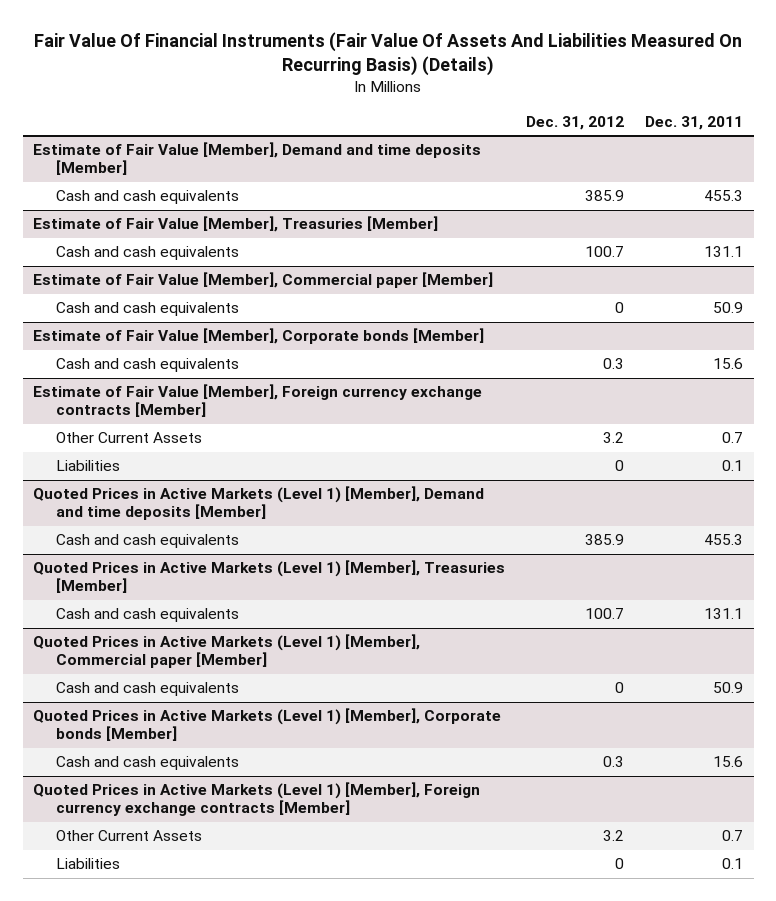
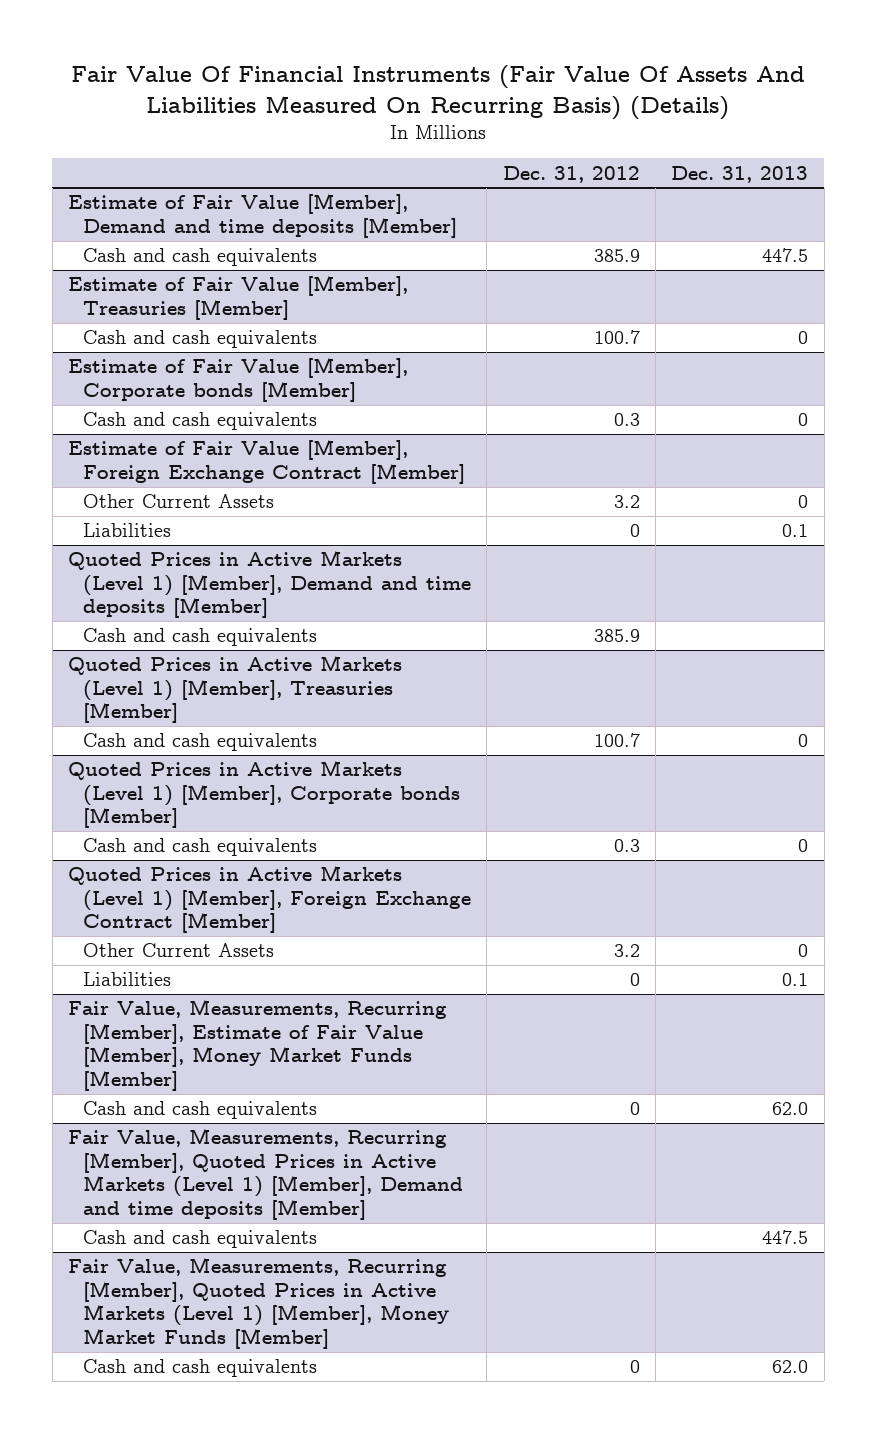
[645,115,744,130] Dec. 31, 2011 -> none
none -> [671,165,809,183] Dec. 31, 2013
[33,272,494,289] Estimate of Fair Value [Member], Commercial paper [Member] -> none
[55,302,239,317] Cash and cash equivalents -> none
[33,384,483,418] Estimate of Fair Value [Member], Foreign currency exchange contracts [Member] -> [68,439,465,484] Estimate of Fair Value [Member], Foreign Exchange Contract [Member]
[33,634,421,669] Quoted Prices in Active Markets (Level 1) [Member], Commercial paper [Member] -> none
[55,682,239,697] Cash and cash equivalents -> none
[33,782,481,817] Quoted Prices in Active Markets (Level 1) [Member], Foreign currency exchange contracts [Member] -> [68,865,471,934] Quoted Prices in Active Markets (Level 1) [Member], Foreign Exchange Contract [Member]
none -> [68,999,448,1091] Fair Value, Measurements, Recurring [Member], Estimate of Fair Value [Member], Money Market Funds [Member]
none -> [82,1101,317,1120] Cash and cash equivalents
none -> [68,1128,463,1220] Fair Value, Measurements, Recurring [Member], Quoted Prices in Active Markets (Level 1) [Member], Demand and time deposits [Member]
none -> [82,1230,317,1249] Cash and cash equivalents
none -> [68,1257,449,1349] Fair Value, Measurements, Recurring [Member], Quoted Prices in Active Markets (Level 1) [Member], Money Market Funds [Member]
none -> [82,1359,317,1378] Cash and cash equivalents

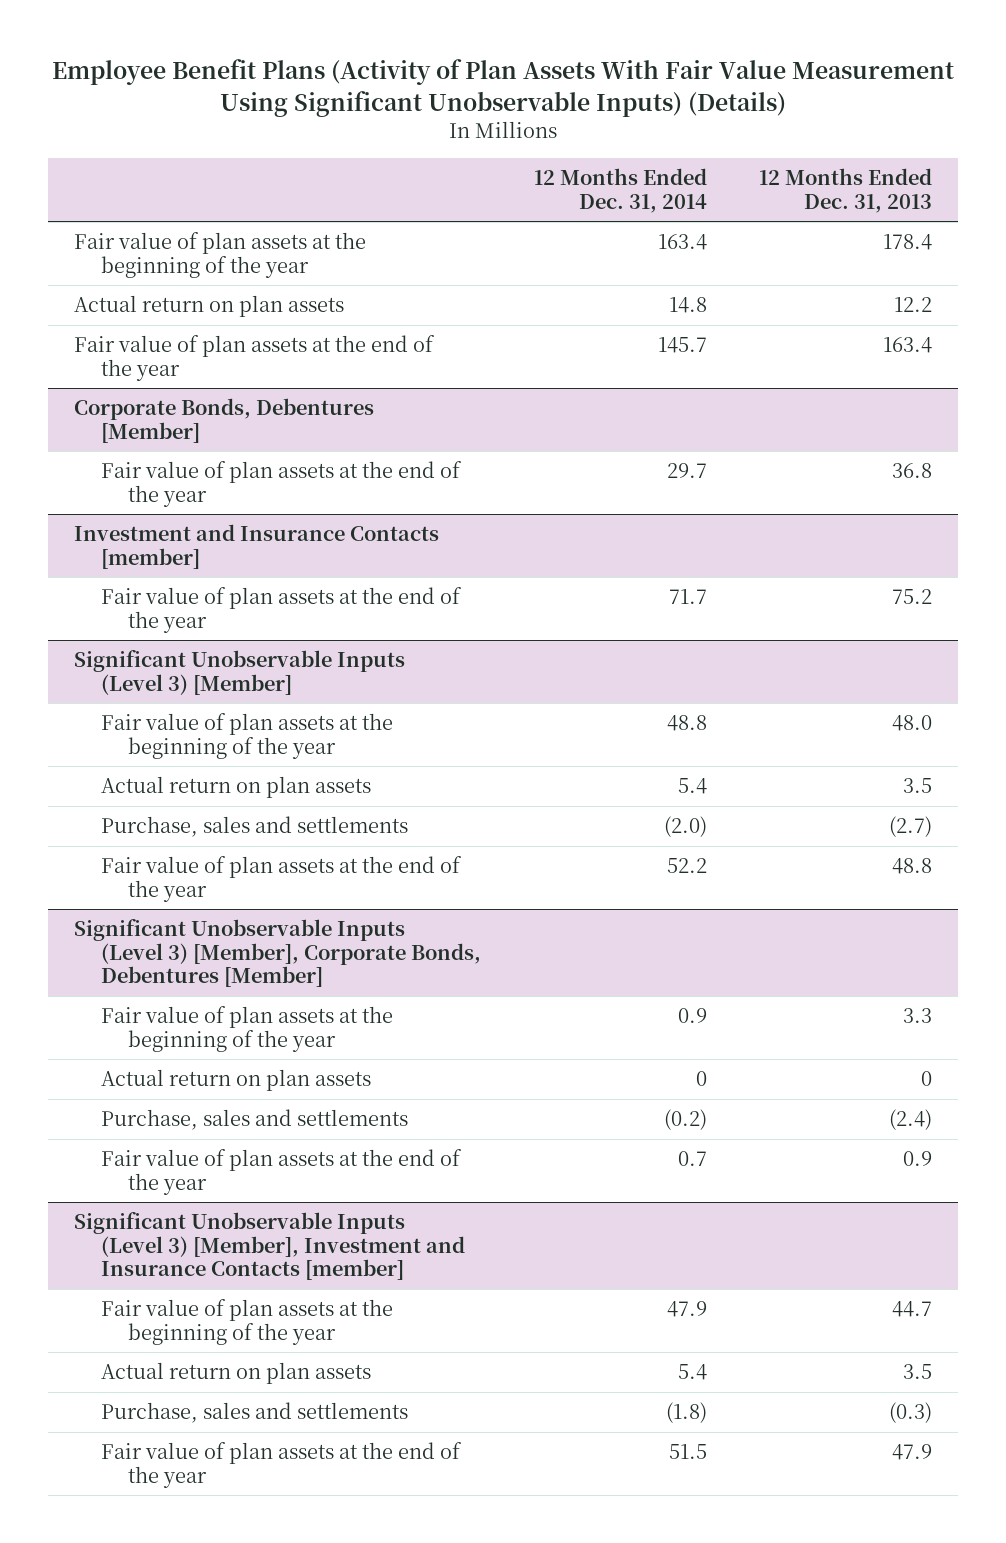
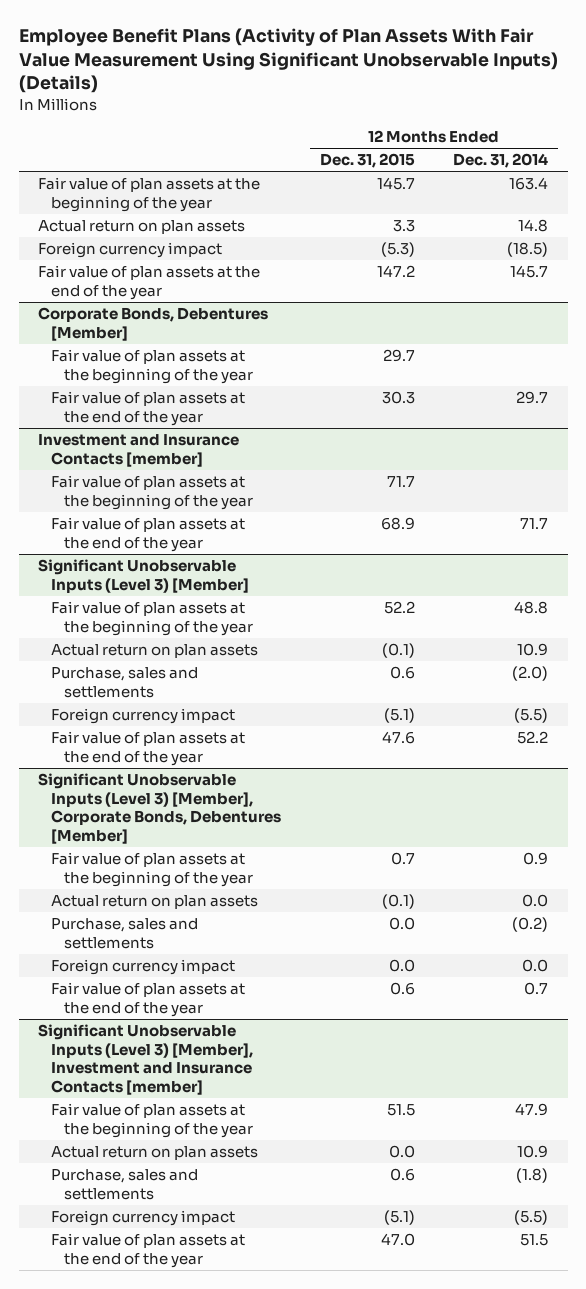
[759,167,933,213] 12 Months Ended Dec. 31, 2013 -> none
none -> [319,153,415,169] Dec. 31, 2015
none -> [37,242,222,259] Foreign currency impact
none -> [50,349,253,384] Fair value of plan assets at the beginning of the year
none -> [50,475,253,510] Fair value of plan assets at the beginning of the year
[677,778,707,795] 5.4 -> [517,643,549,657] 10.9
none -> [50,708,235,725] Foreign currency impact
[695,1071,707,1087] 0 -> [522,894,549,908] 0.0
none -> [50,959,235,976] Foreign currency impact
[677,1364,707,1381] 5.4 -> [517,1145,549,1159] 10.9
none -> [50,1210,235,1227] Foreign currency impact

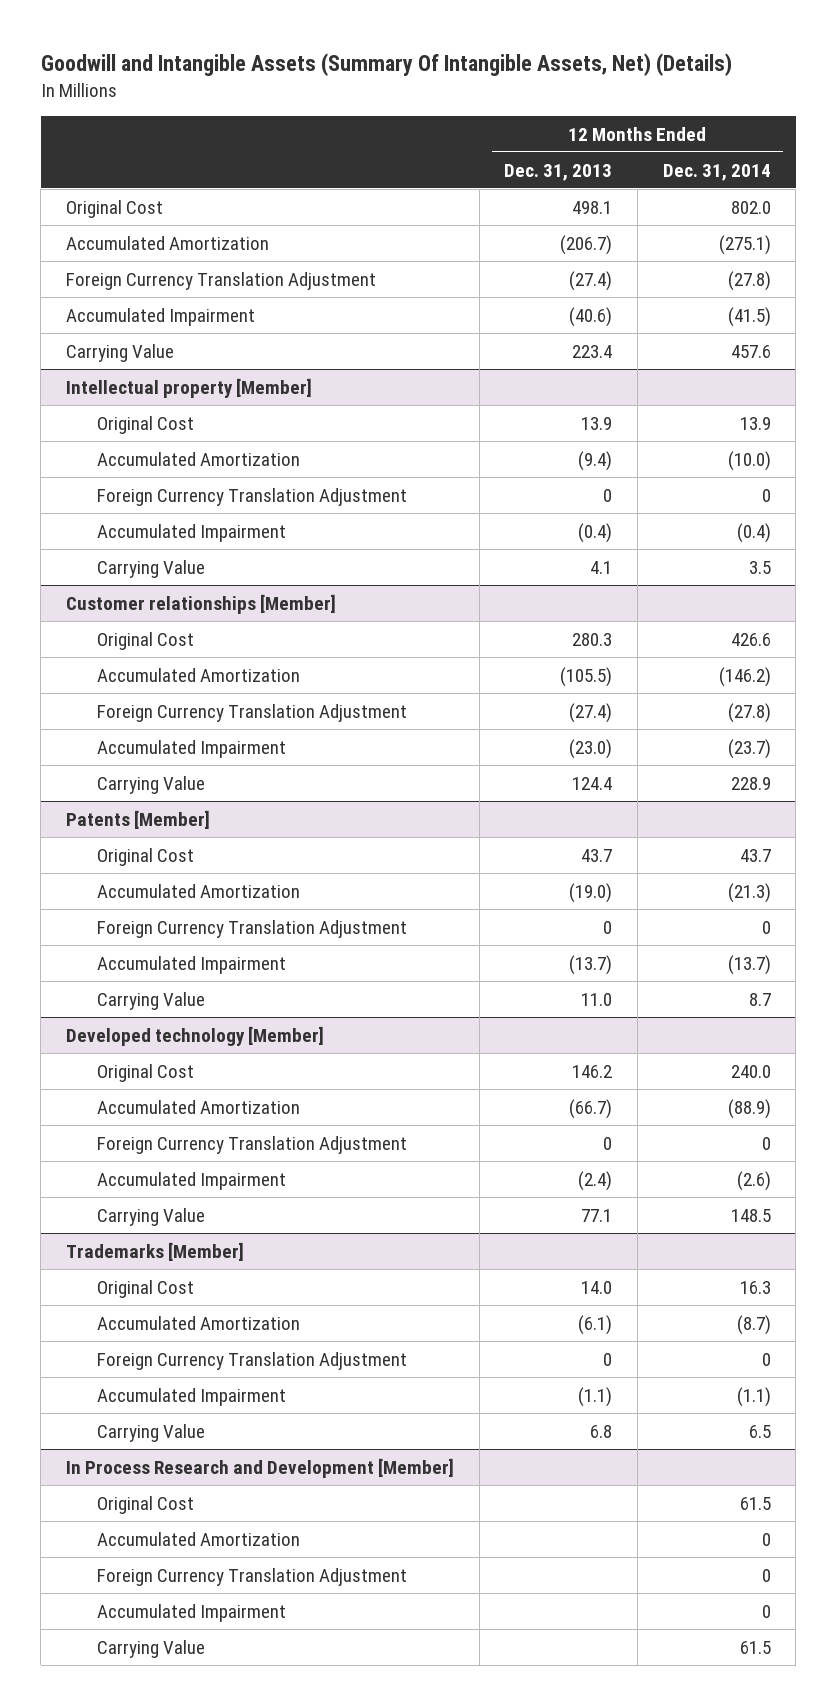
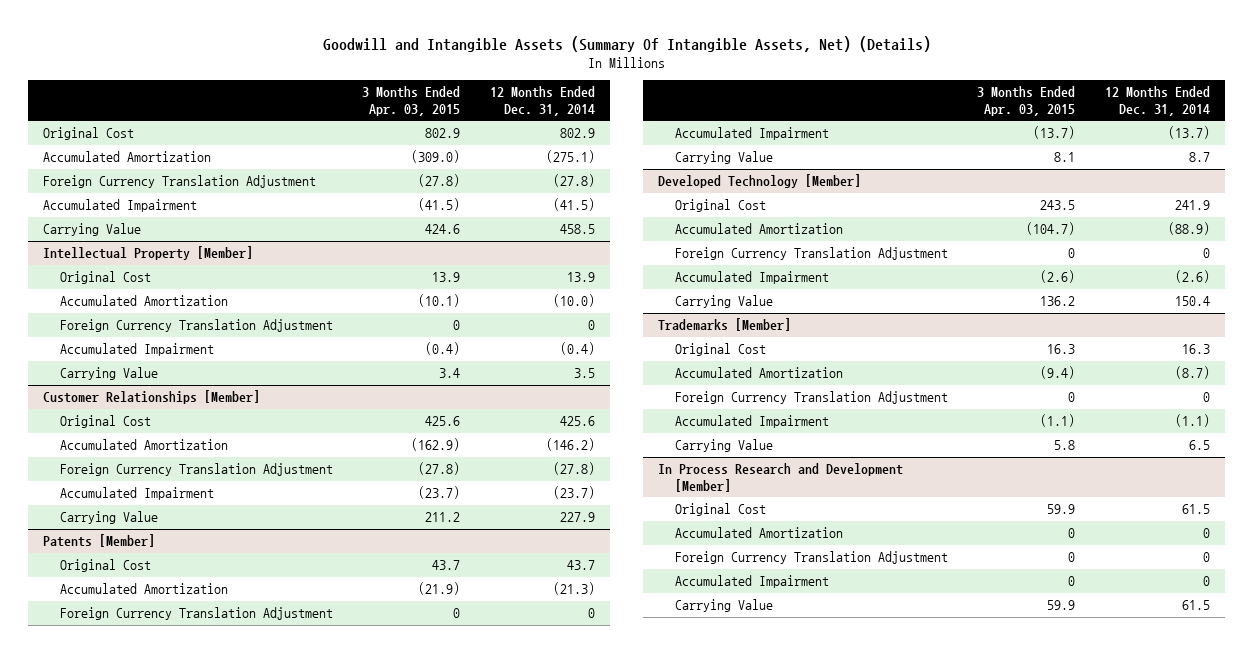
[504,163,613,181] Dec. 31, 2013 -> none
none -> [362,86,461,116] 3 Months Ended Apr. 03, 2015
[730,200,771,214] 802.0 -> [560,128,596,139] 802.9
[730,344,771,358] 457.6 -> [560,224,596,235] 458.5
[66,377,313,398] Intellectual property [Member] -> [43,246,254,261] Intellectual Property [Member]
[66,593,337,614] Customer relationships [Member] -> [43,390,261,405] Customer Relationships [Member]
[730,632,771,646] 426.6 -> [560,416,596,427] 425.6
[730,776,771,790] 228.9 -> [560,512,596,523] 227.9
[66,1025,325,1046] Developed technology [Member] -> [658,174,862,189] Developed Technology [Member]
[730,1064,771,1078] 240.0 -> [1175,200,1211,211] 241.9
[730,1208,771,1222] 148.5 -> [1175,296,1211,307] 150.4

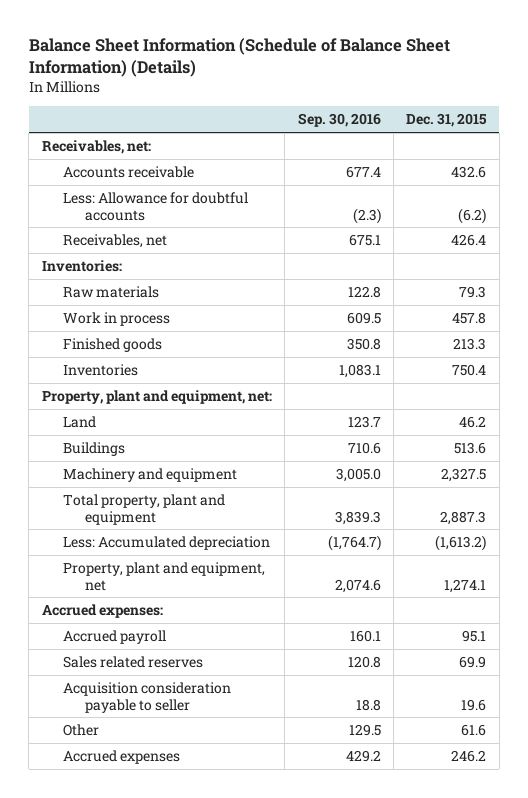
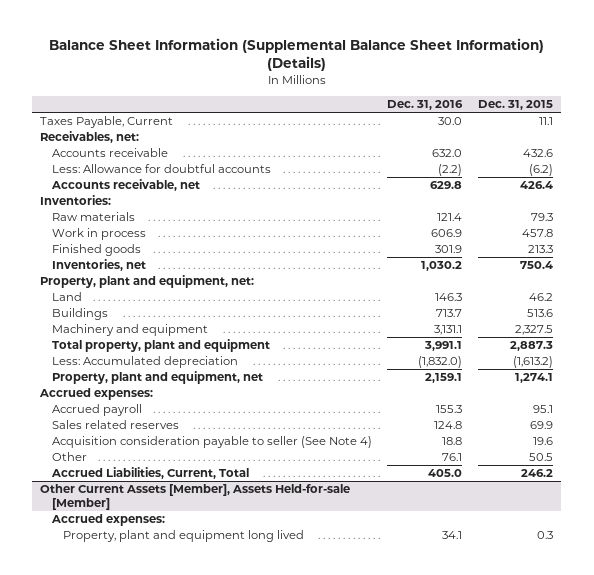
[28,37,450,77] Balance Sheet Information (Schedule of Balance Sheet Information) (Details) -> [48,38,544,72] Balance Sheet Information (Supplemental Balance Sheet Information) (Details)
[297,113,381,128] Sep. 30, 2016 -> none
none -> [387,100,464,111] Dec. 31, 2016
none -> [40,116,174,129] Taxes Payable, Current
[63,234,168,249] Receivables, net -> [50,179,200,192] Accounts receivable, net
[63,364,139,377] Inventories -> [51,259,146,272] Inventories, net
[63,682,232,713] Acquisition consideration payable to seller -> [51,436,372,449] Acquisition consideration payable to seller (See Note 4)
[461,724,487,737] 61.6 -> [529,453,554,462] 50.5
[63,750,181,765] Accrued expenses -> [50,467,249,480] Accrued Liabilities, Current, Total
none -> [40,484,351,510] Other Current Assets [Member], Assets Held-for-sale [Member]
none -> [50,514,165,527] Accrued expenses:
none -> [62,530,304,543] Property, plant and equipment long lived

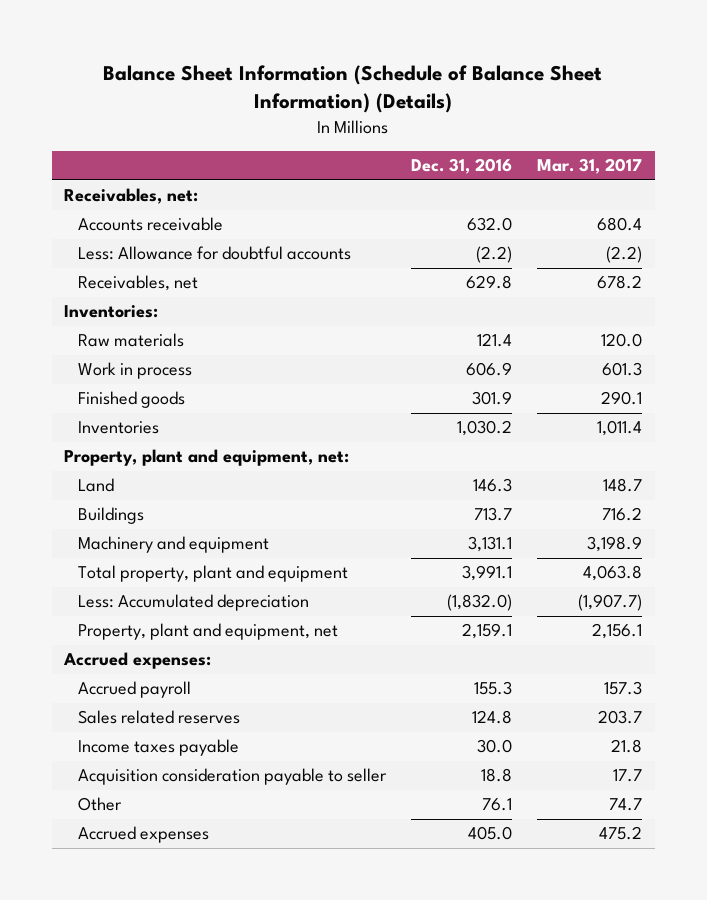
[48,38,544,72] Balance Sheet Information (Supplemental Balance Sheet Information) (Details) -> [103,65,603,114] Balance Sheet Information (Schedule of Balance Sheet Information) (Details)
[478,100,554,111] Dec. 31, 2015 -> none
none -> [537,158,643,175] Mar. 31, 2017
[40,116,174,129] Taxes Payable, Current -> none
[50,179,200,192] Accounts receivable, net -> [78,275,199,292] Receivables, net
[51,259,146,272] Inventories, net -> [78,421,160,435] Inventories
none -> [78,739,240,757] Income taxes payable
[51,436,372,449] Acquisition consideration payable to seller (See Note 4) -> [78,768,388,786] Acquisition consideration payable to seller
[40,484,351,510] Other Current Assets [Member], Assets Held-for-sale [Member] -> none
[50,514,165,527] Accrued expenses: -> none
[62,530,304,543] Property, plant and equipment long lived -> none
[50,467,249,480] Accrued Liabilities, Current, Total -> [78,826,210,844] Accrued expenses

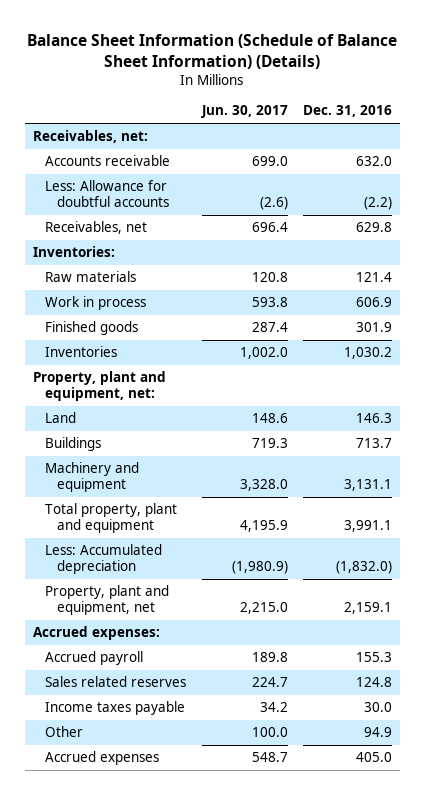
[537,158,643,175] Mar. 31, 2017 -> none
none -> [200,105,288,119] Jun. 30, 2017
[78,768,388,786] Acquisition consideration payable to seller -> none
[482,798,513,812] 76.1 -> [363,727,392,738] 94.9

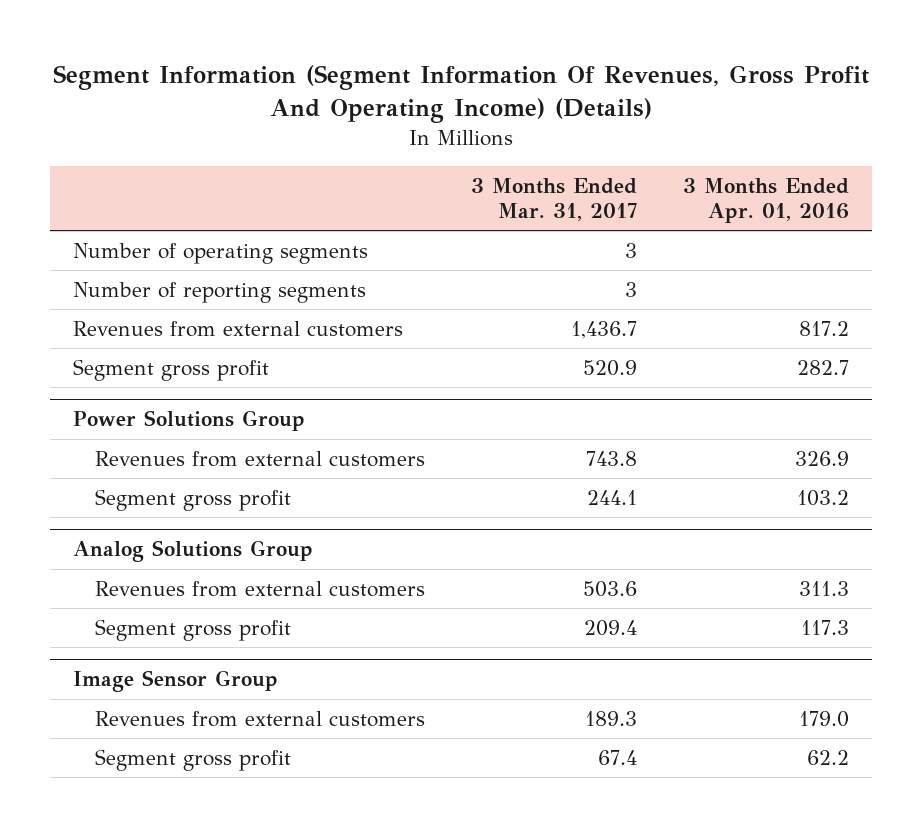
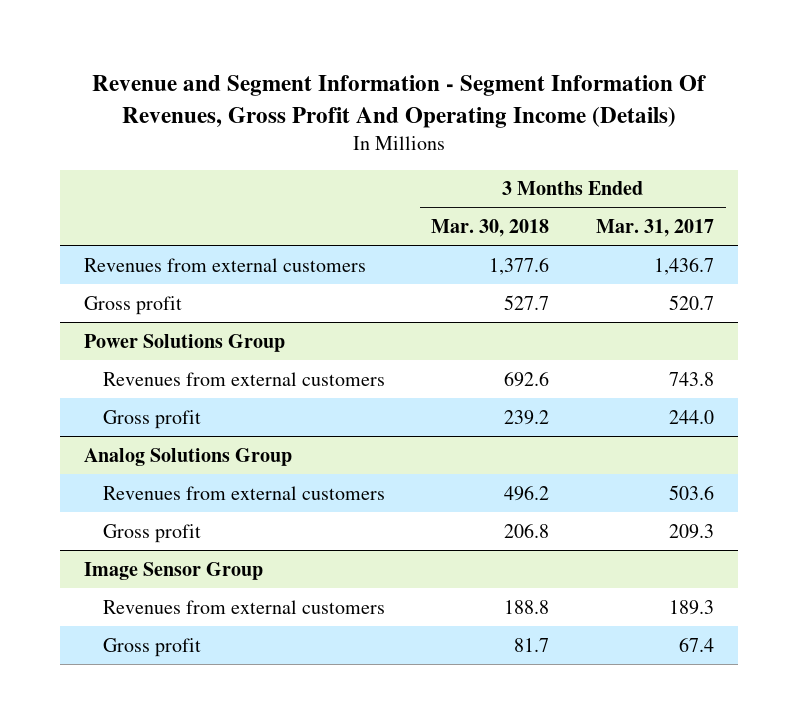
[53,65,870,124] Segment Information (Segment Information Of Revenues, Gross Profit And Operating Income) (Details) -> [91,75,706,128] Revenue and Segment Information - Segment Information Of Revenues, Gross Profit And Operating Income (Details)
[682,177,849,223] 3 Months Ended Apr. 01, 2016 -> none
none -> [431,219,550,238] Mar. 30, 2018
[73,243,369,265] Number of operating segments -> none
[73,282,367,304] Number of reporting segments -> none
[73,359,270,382] Segment gross profit -> [83,295,182,315] Gross profit
[582,360,637,377] 520.9 -> [669,294,715,310] 520.7
[94,489,291,512] Segment gross profit -> [102,409,201,429] Gross profit
[586,490,637,506] 244.1 -> [669,409,715,424] 244.0
[94,619,291,642] Segment gross profit -> [102,523,201,543] Gross profit
[583,620,637,637] 209.4 -> [669,523,715,539] 209.3
[94,749,291,772] Segment gross profit -> [102,637,201,657] Gross profit

